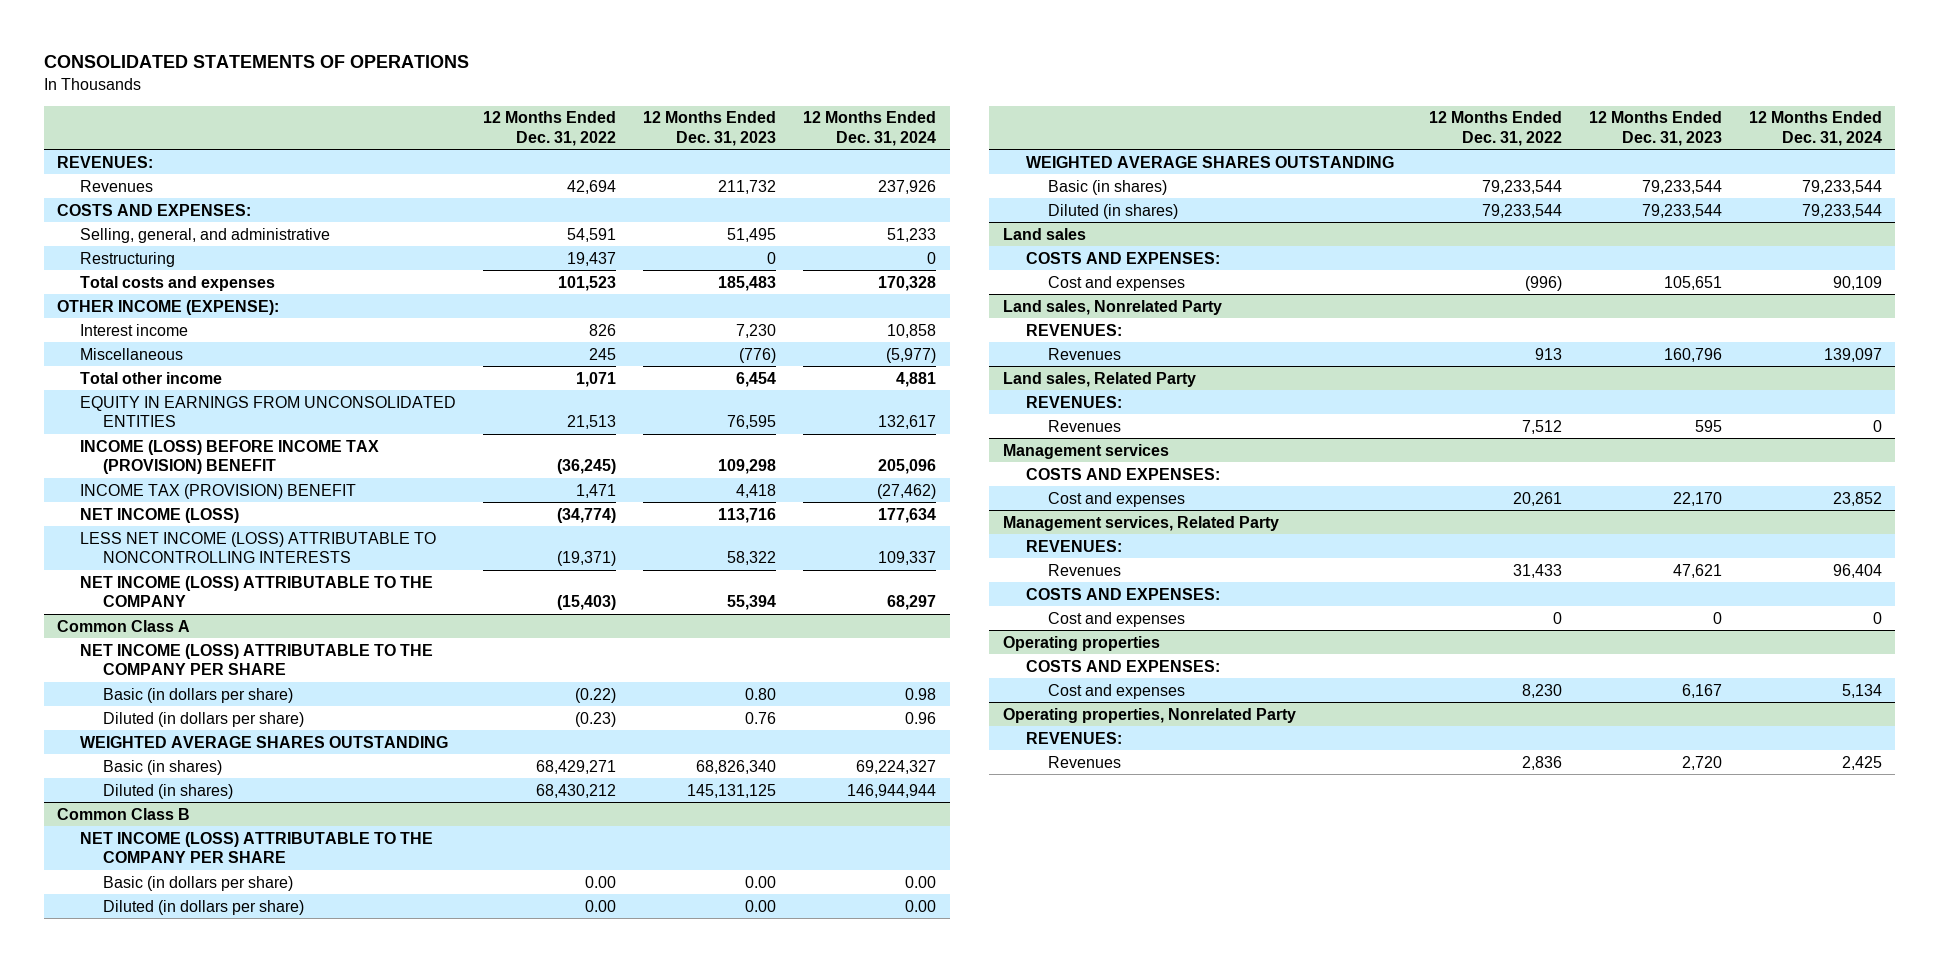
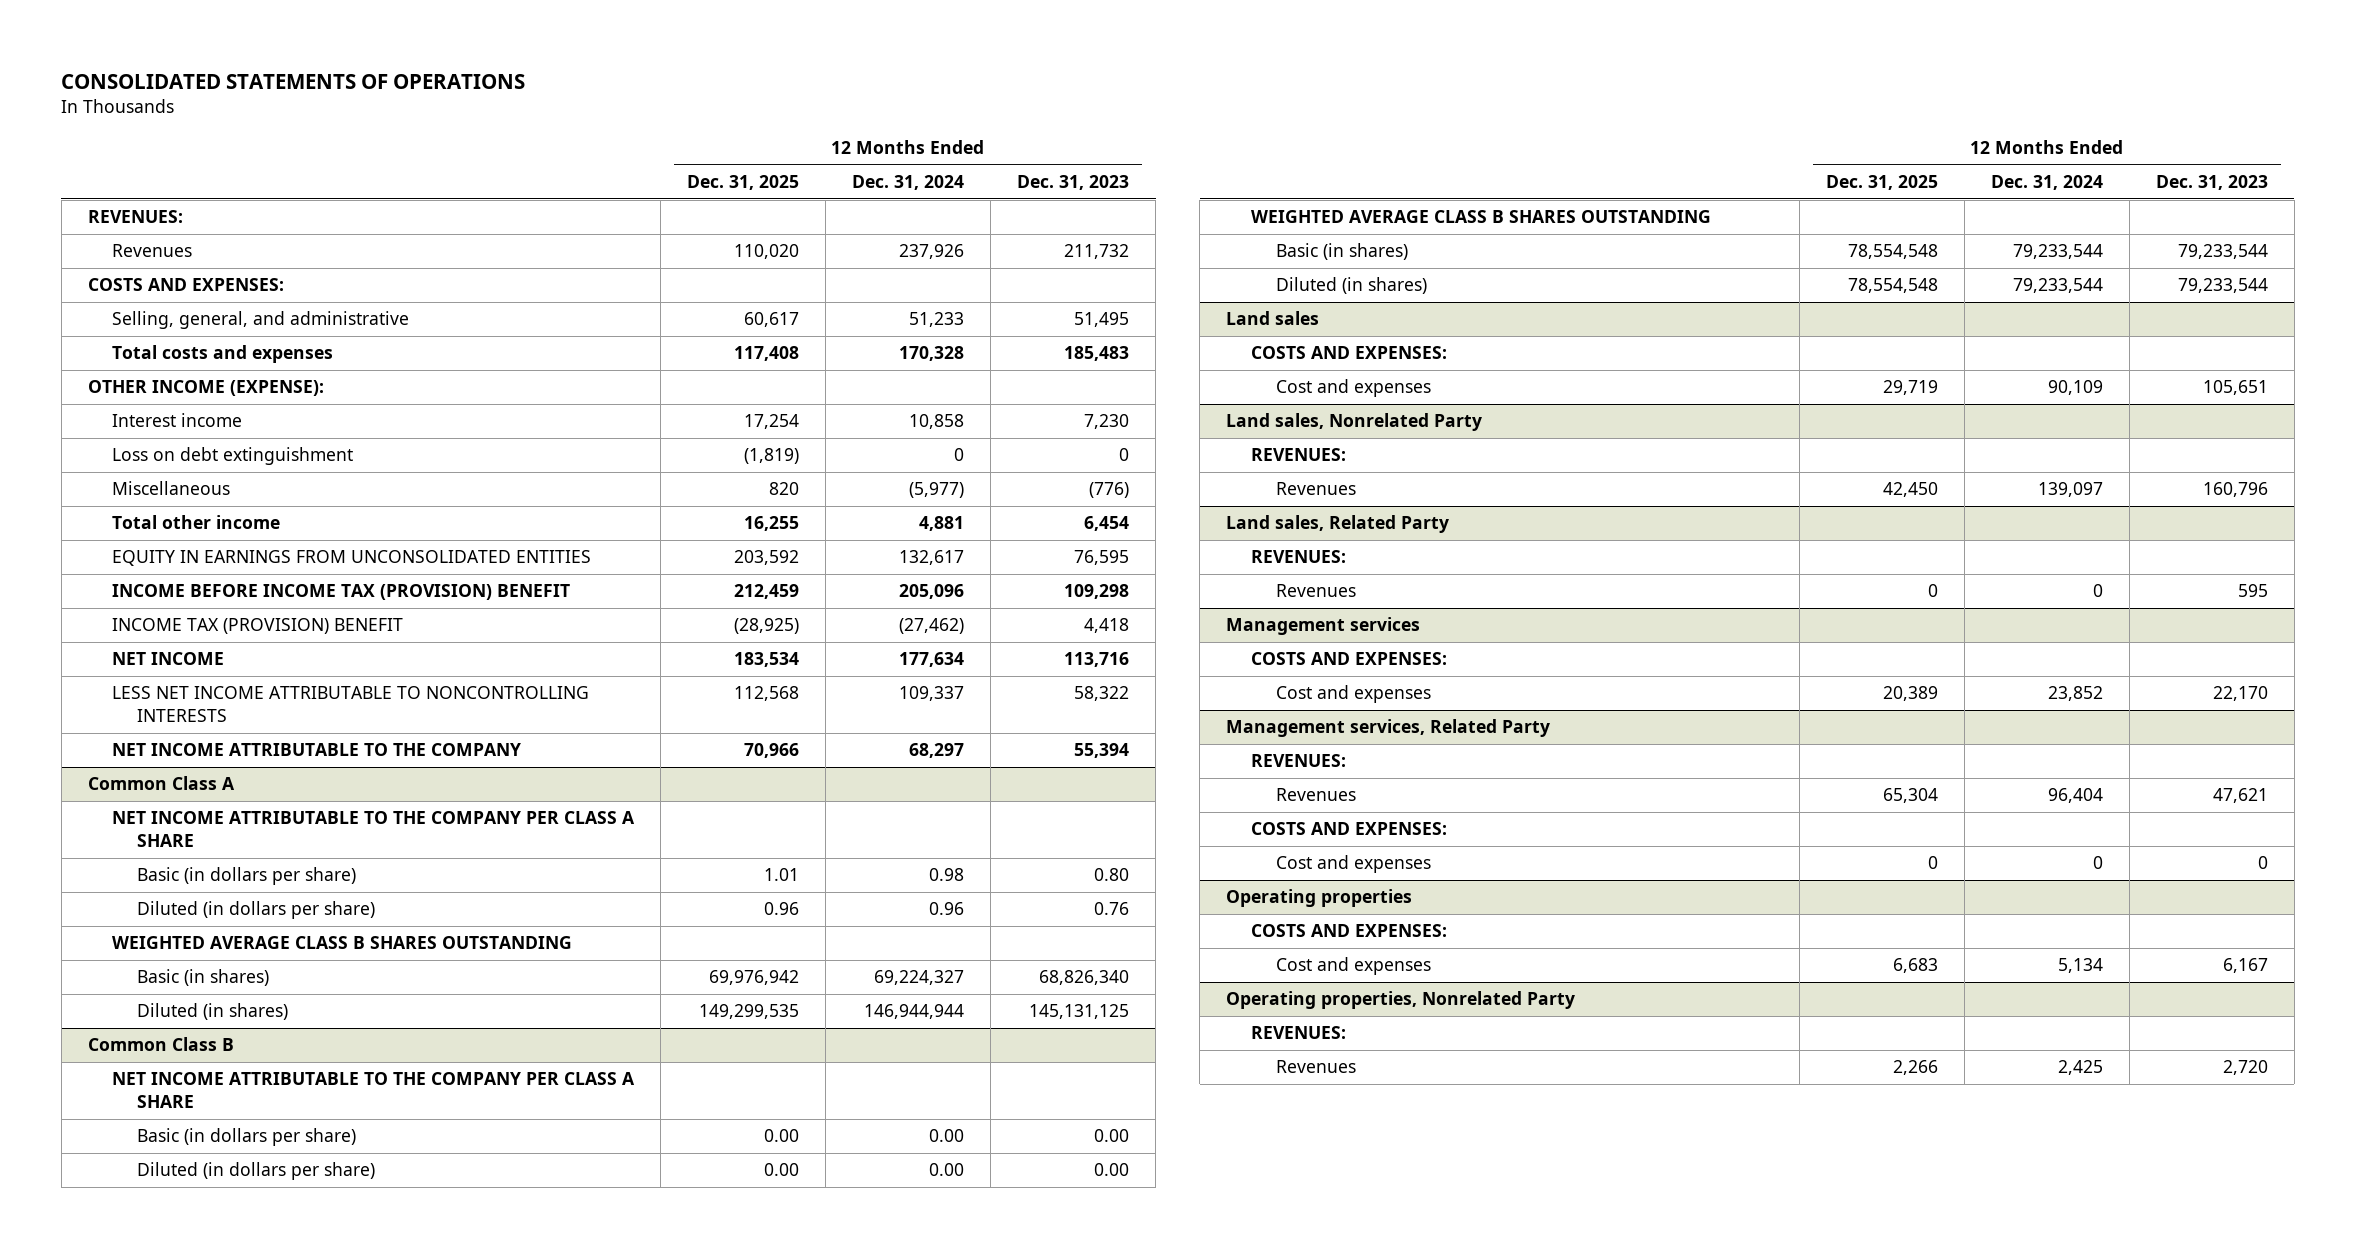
[482,111,616,146] 12 Months Ended Dec. 31, 2022 -> none
none -> [687,175,800,191] Dec. 31, 2025
[79,251,175,267] Restructuring -> none
none -> [112,447,354,466] Loss on debt extinguishment
[79,439,379,475] INCOME (LOSS) BEFORE INCOME TAX (PROVISION) BENEFIT -> [112,584,571,601] INCOME BEFORE INCOME TAX (PROVISION) BENEFIT
[79,507,239,523] NET INCOME (LOSS) -> [112,652,225,666] NET INCOME
[79,531,436,564] LESS NET INCOME (LOSS) ATTRIBUTABLE TO NONCONTROLLING INTERESTS -> [112,686,590,723] LESS NET INCOME ATTRIBUTABLE TO NONCONTROLLING INTERESTS
[79,575,433,608] NET INCOME (LOSS) ATTRIBUTABLE TO THE COMPANY -> [112,743,522,757] NET INCOME ATTRIBUTABLE TO THE COMPANY
[79,643,433,676] NET INCOME (LOSS) ATTRIBUTABLE TO THE COMPANY PER SHARE -> [112,811,636,848] NET INCOME ATTRIBUTABLE TO THE COMPANY PER CLASS A SHARE
[79,735,448,748] WEIGHTED AVERAGE SHARES OUTSTANDING -> [112,936,573,950] WEIGHTED AVERAGE CLASS B SHARES OUTSTANDING
[79,831,433,864] NET INCOME (LOSS) ATTRIBUTABLE TO THE COMPANY PER SHARE -> [112,1072,636,1109] NET INCOME ATTRIBUTABLE TO THE COMPANY PER CLASS A SHARE
[1025,155,1394,168] WEIGHTED AVERAGE SHARES OUTSTANDING -> [1251,210,1712,224] WEIGHTED AVERAGE CLASS B SHARES OUTSTANDING

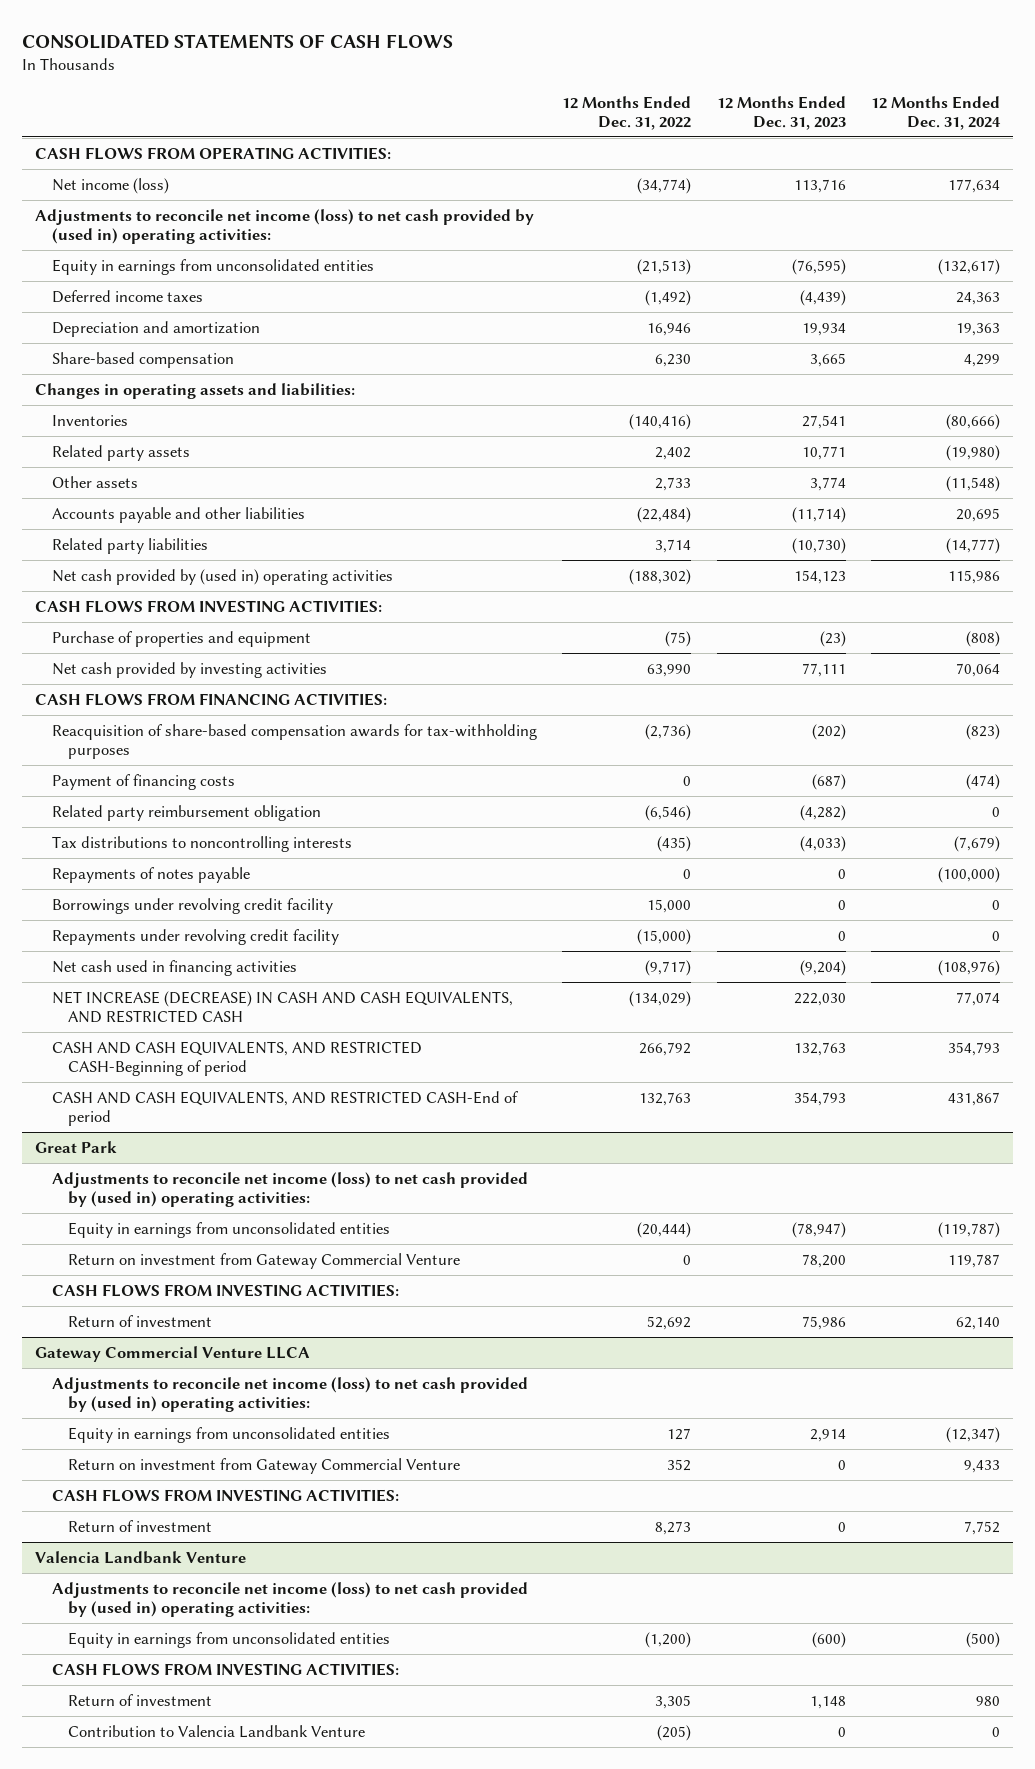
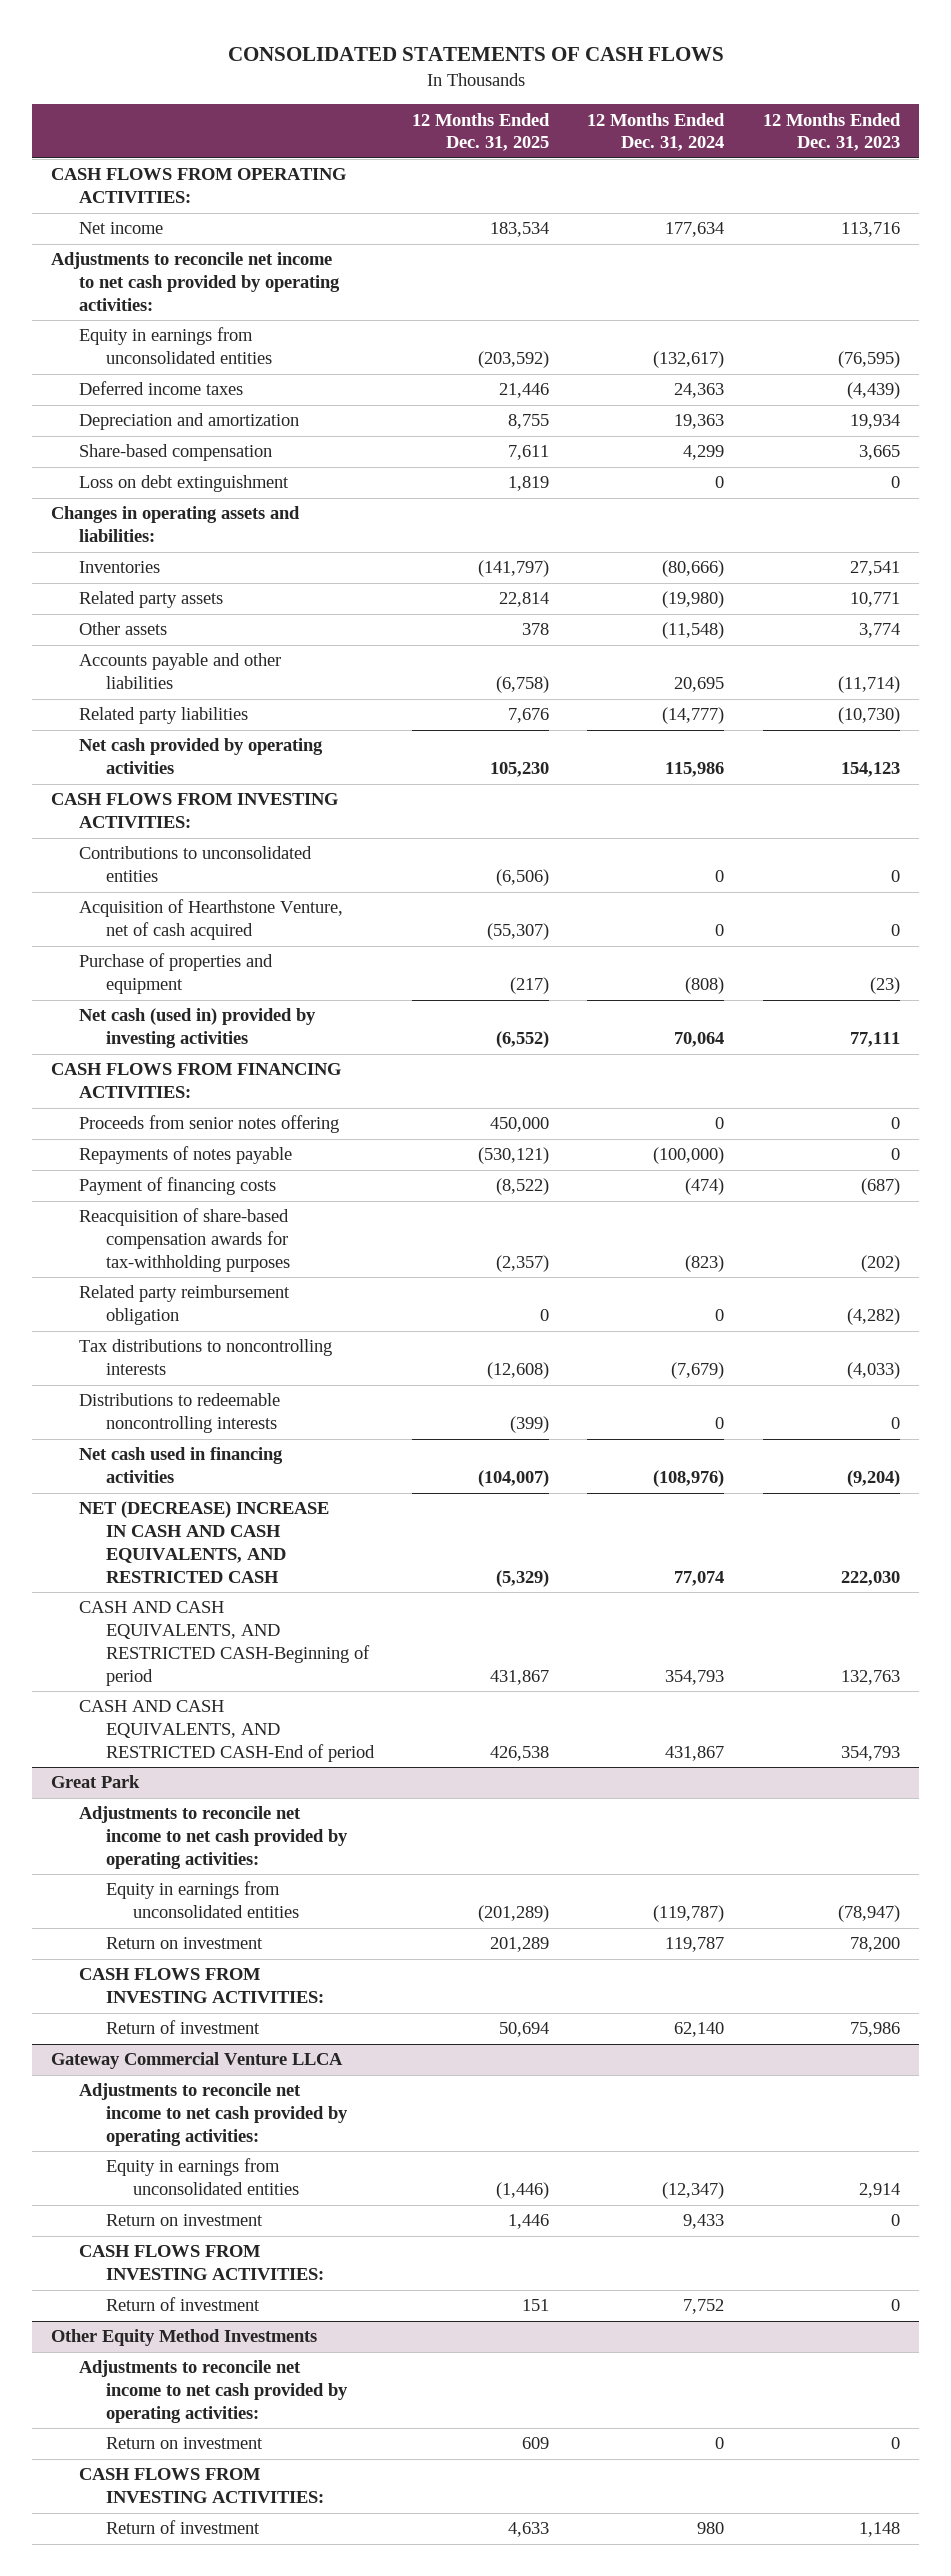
[562,95,692,130] 12 Months Ended Dec. 31, 2022 -> none
none -> [412,112,551,152] 12 Months Ended Dec. 31, 2025
[51,177,169,194] Net income (loss) -> [78,222,163,235] Net income
[35,208,535,244] Adjustments to reconcile net income (loss) to net cash provided by (used in) operating activities: -> [51,252,340,311] Adjustments to reconcile net income to net cash provided by operating activities:
none -> [78,475,289,493] Loss on debt extinguishment
[51,568,393,585] Net cash provided by (used in) operating activities -> [78,738,323,775] Net cash provided by operating activities
none -> [78,846,312,883] Contributions to unconsolidated entities
none -> [78,899,343,941] Acquisition of Hearthstone Venture, net of cash acquired
[51,661,327,678] Net cash provided by investing activities -> [78,1008,316,1049] Net cash (used in) provided by investing activities
none -> [78,1115,339,1134] Proceeds from senior notes offering
[51,866,250,883] Repayments of notes payable -> [78,1146,292,1165] Repayments of notes payable
[51,723,537,759] Reacquisition of share-based compensation awards for tax-withholding purposes -> [78,1208,290,1272] Reacquisition of share-based compensation awards for tax-withholding purposes
[51,897,333,914] Borrowings under revolving credit facility -> none
[51,928,339,945] Repayments under revolving credit facility -> none
none -> [78,1393,280,1434] Distributions to redeemable noncontrolling interests
[51,990,513,1023] NET INCREASE (DECREASE) IN CASH AND CASH EQUIVALENTS, AND RESTRICTED CASH -> [78,1501,329,1583] NET (DECREASE) INCREASE IN CASH AND CASH EQUIVALENTS, AND RESTRICTED CASH
[51,1171,528,1207] Adjustments to reconcile net income (loss) to net cash provided by (used in) operating activities: -> [78,1806,348,1869] Adjustments to reconcile net income to net cash provided by operating activities:
[68,1252,461,1269] Return on investment from Gateway Commercial Venture -> [105,1937,263,1950] Return on investment
[51,1376,528,1412] Adjustments to reconcile net income (loss) to net cash provided by (used in) operating activities: -> [78,2083,348,2146] Adjustments to reconcile net income to net cash provided by operating activities:
[68,1457,461,1474] Return on investment from Gateway Commercial Venture -> [105,2214,263,2227] Return on investment
[35,1550,247,1564] Valencia Landbank Venture -> none
[68,1631,391,1648] Equity in earnings from unconsolidated entities -> none
none -> [51,2329,318,2347] Other Equity Method Investments
[51,1581,528,1617] Adjustments to reconcile net income (loss) to net cash provided by (used in) operating activities: -> [78,2360,348,2423] Adjustments to reconcile net income to net cash provided by operating activities:
none -> [105,2437,263,2450] Return on investment
[68,1724,366,1738] Contribution to Valencia Landbank Venture -> none

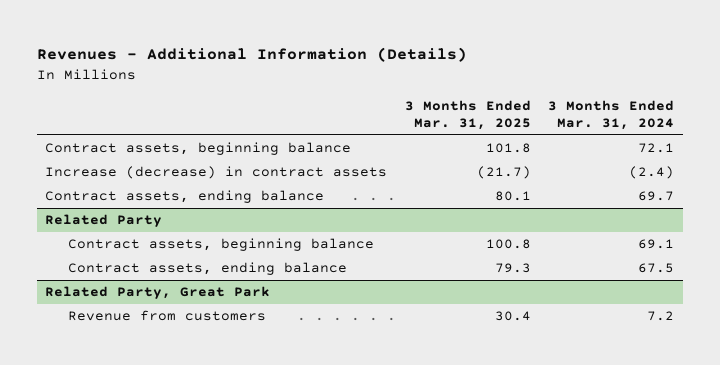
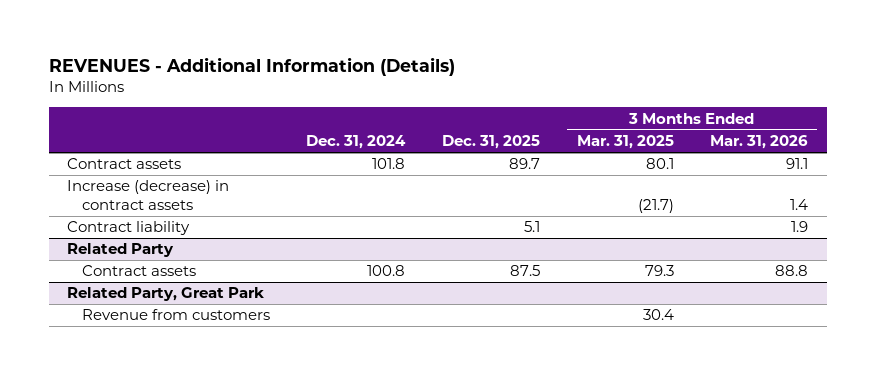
[36,47,467,63] Revenues - Additional Information (Details) -> [48,56,455,76] REVENUES - Additional Information (Details)
[548,99,675,131] 3 Months Ended Mar. 31, 2024 -> none
none -> [306,135,407,150] Dec. 31, 2024
none -> [441,135,540,150] Dec. 31, 2025
none -> [710,135,809,150] Mar. 31, 2026
[45,142,352,156] Contract assets, beginning balance -> [67,158,182,170] Contract assets
[485,143,531,154] 101.8 -> [645,158,674,170] 80.1
[45,190,325,204] Contract assets, ending balance -> none
none -> [67,221,191,236] Contract liability
[68,262,348,276] Contract assets, ending balance -> none
[68,238,375,252] Contract assets, beginning balance -> [81,265,196,277] Contract assets
[485,239,531,250] 100.8 -> [644,265,674,277] 79.3

